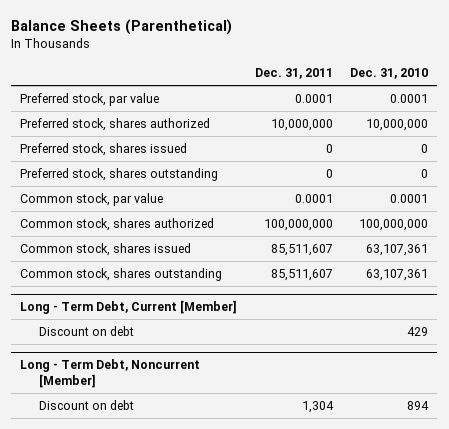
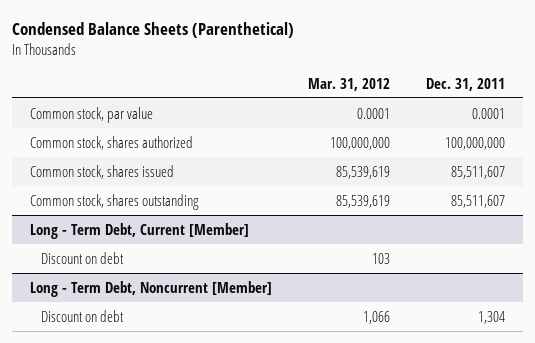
[11,18,233,35] Balance Sheets (Parenthetical) -> [11,21,294,38] Condensed Balance Sheets (Parenthetical)
[350,68,429,80] Dec. 31, 2010 -> none
none -> [308,77,391,91] Mar. 31, 2012
[20,92,160,106] Preferred stock, par value -> none
[20,117,211,131] Preferred stock, shares authorized -> none
[20,142,188,156] Preferred stock, shares issued -> none
[20,167,219,181] Preferred stock, shares outstanding -> none

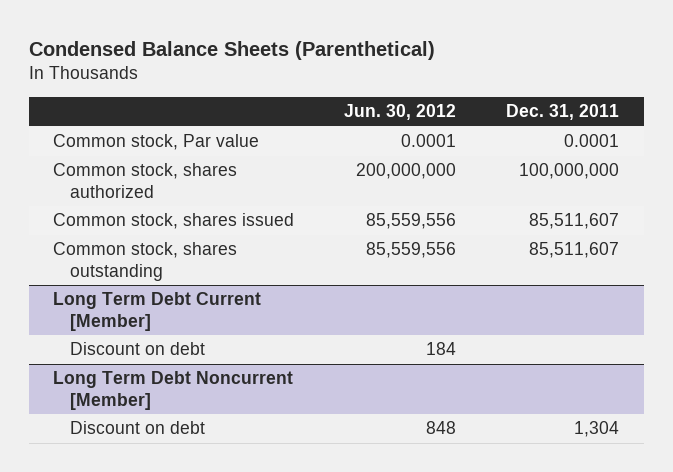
[308,77,391,91] Mar. 31, 2012 -> none
none -> [344,104,457,121] Jun. 30, 2012
[29,106,153,123] Common stock, par value -> [53,134,260,151] Common stock, Par value
[29,222,249,239] Long - Term Debt, Current [Member] -> [53,292,262,332] Long Term Debt Current [Member]
[29,280,272,297] Long - Term Debt, Noncurrent [Member] -> [53,371,294,411] Long Term Debt Noncurrent [Member]

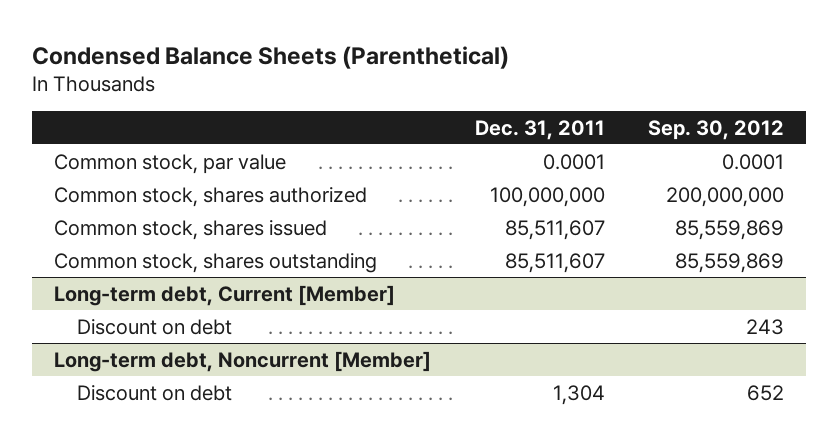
[344,104,457,121] Jun. 30, 2012 -> none
none -> [648,119,785,140] Sep. 30, 2012
[53,134,260,151] Common stock, Par value -> [53,153,286,174] Common stock, par value
[53,292,262,332] Long Term Debt Current [Member] -> [53,284,395,306] Long-term debt, Current [Member]
[53,371,294,411] Long Term Debt Noncurrent [Member] -> [53,350,431,372] Long-term debt, Noncurrent [Member]

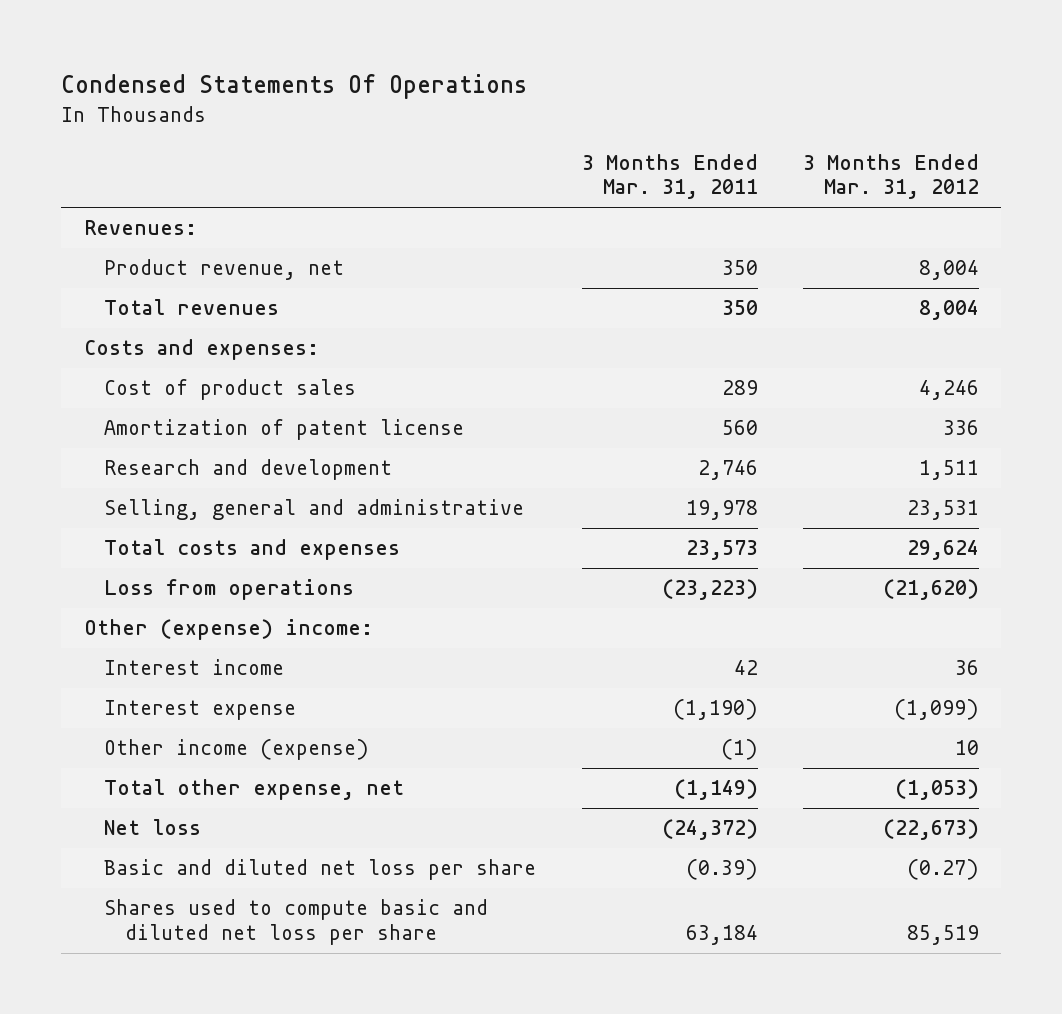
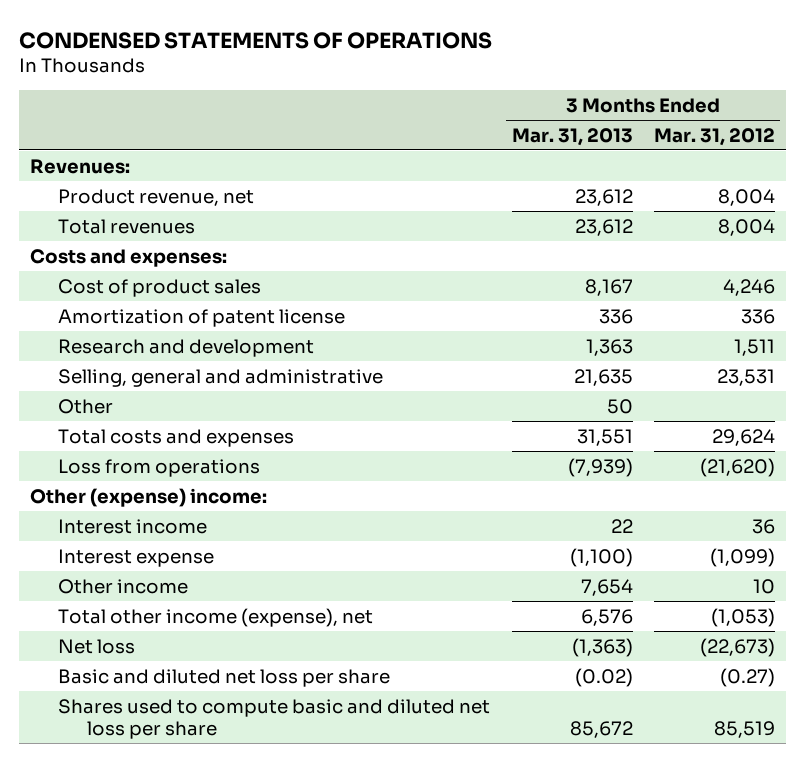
[60,74,527,100] Condensed Statements Of Operations -> [19,31,493,49] CONDENSED STATEMENTS OF OPERATIONS
[581,154,758,200] 3 Months Ended Mar. 31, 2011 -> none
none -> [511,127,633,146] Mar. 31, 2013
none -> [58,398,114,414] Other
[104,739,370,761] Other income (expense) -> [58,578,189,594] Other income
[104,779,405,801] Total other expense, net -> [58,607,374,627] Total other income (expense), net

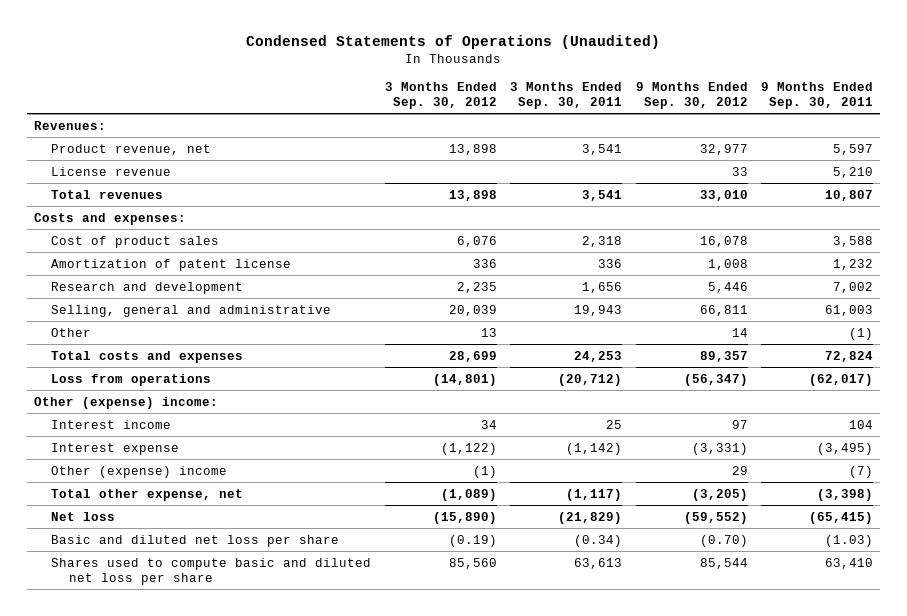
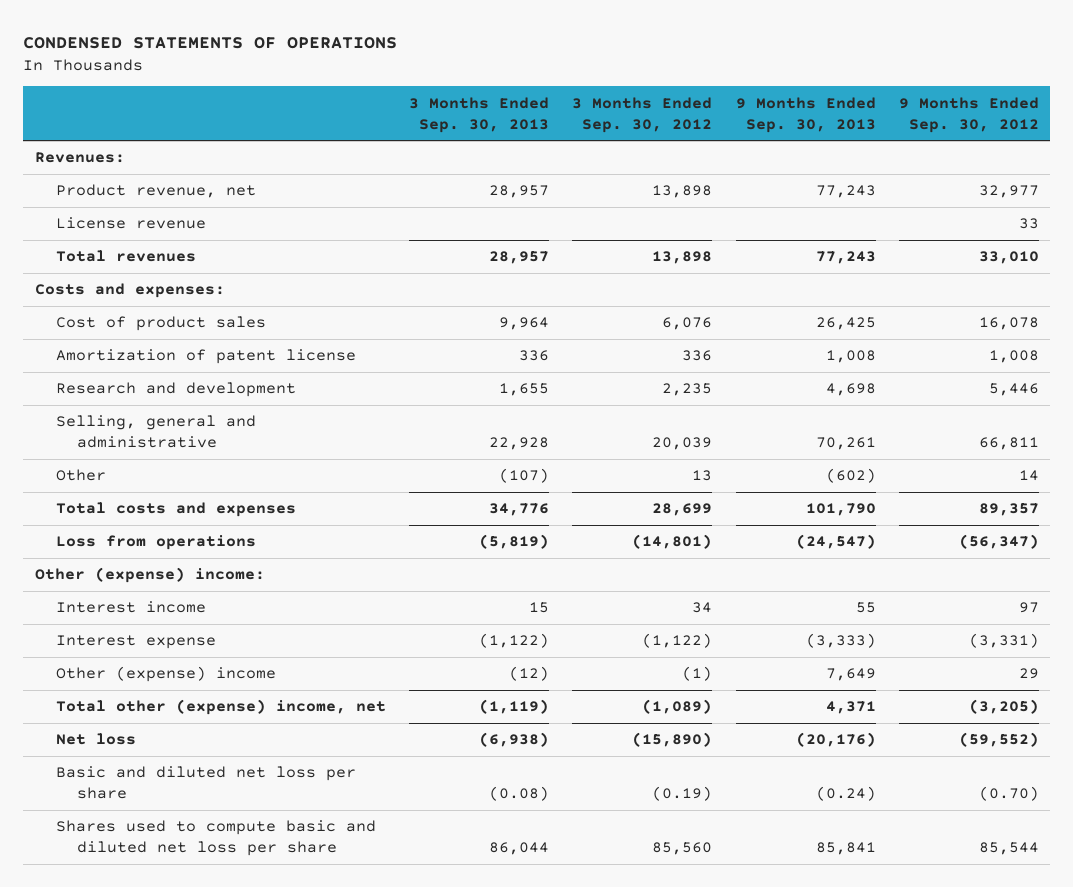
[246,35,661,50] Condensed Statements of Operations (Unaudited) -> [22,37,397,50] CONDENSED STATEMENTS OF OPERATIONS
[510,81,623,110] 3 Months Ended Sep. 30, 2011 -> none
[761,81,874,110] 9 Months Ended Sep. 30, 2011 -> none
none -> [408,96,549,133] 3 Months Ended Sep. 30, 2013
none -> [735,96,876,133] 9 Months Ended Sep. 30, 2013
[51,488,244,501] Total other expense, net -> [55,699,386,716] Total other (expense) income, net

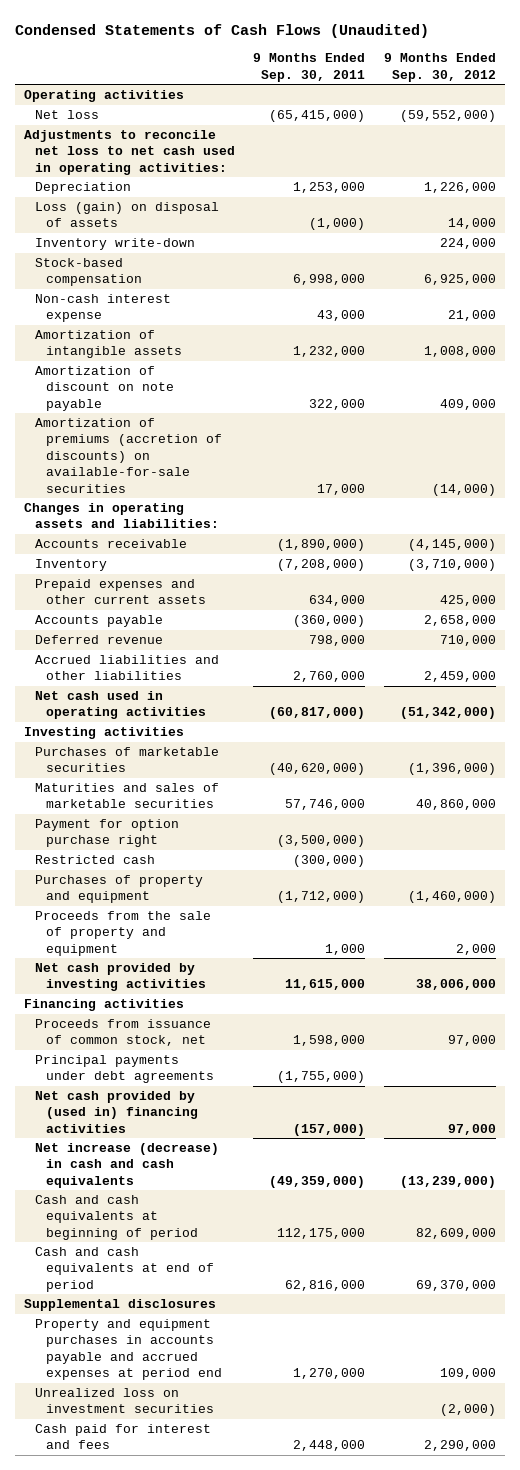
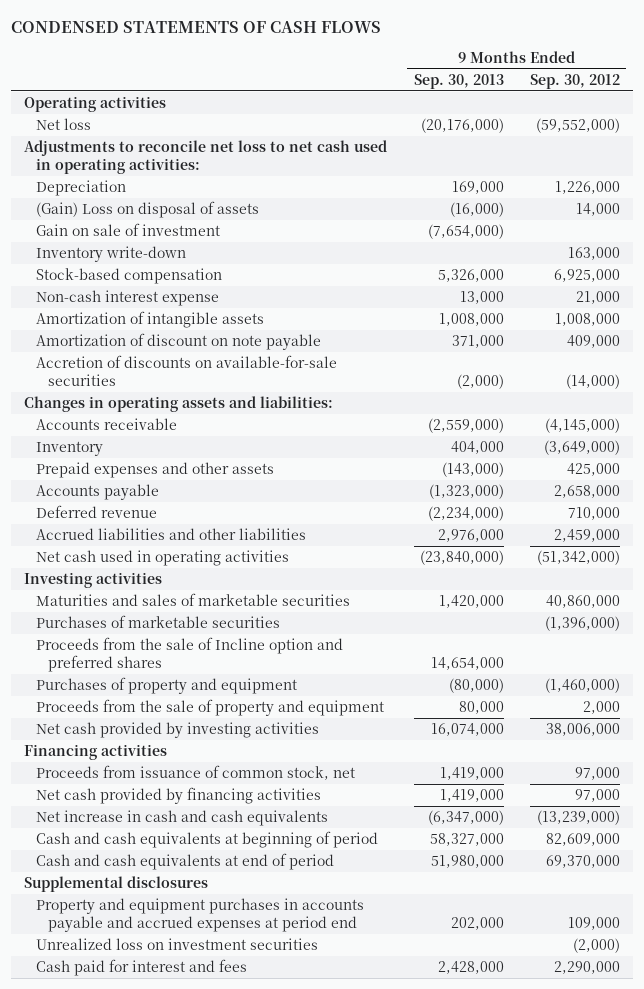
[14,24,429,39] Condensed Statements of Cash Flows (Unaudited) -> [11,21,382,34] CONDENSED STATEMENTS OF CASH FLOWS
[253,53,366,82] 9 Months Ended Sep. 30, 2011 -> none
none -> [413,73,504,89] Sep. 30, 2013
[35,202,220,228] Loss (gain) on disposal of assets -> [35,201,259,219] (Gain) Loss on disposal of assets
none -> [35,223,220,237] Gain on sale of investment
[439,238,496,250] 224,000 -> [567,247,620,261] 163,000
[35,418,223,493] Amortization of premiums (accretion of discounts) on available-for-sale securities -> [35,355,337,386] Accretion of discounts on available-for-sale securities
[407,559,496,572] (3,710,000) -> [543,440,620,456] (3,649,000)
[35,579,207,605] Prepaid expenses and other current assets -> [35,462,274,479] Prepaid expenses and other assets
[35,819,180,848] Payment for option purchase right -> none
[35,855,156,865] Restricted cash -> none
[35,747,220,773] Purchases of marketable securities -> [35,615,280,629] Purchases of marketable securities
none -> [35,637,343,672] Proceeds from the sale of Incline option and preferred shares
[35,1055,215,1084] Principal payments under debt agreements -> none
[35,1091,199,1133] Net cash provided by (used in) financing activities -> [35,787,321,805] Net cash provided by financing activities
[35,1143,220,1188] Net increase (decrease) in cash and cash equivalents -> [35,810,328,827] Net increase in cash and cash equivalents

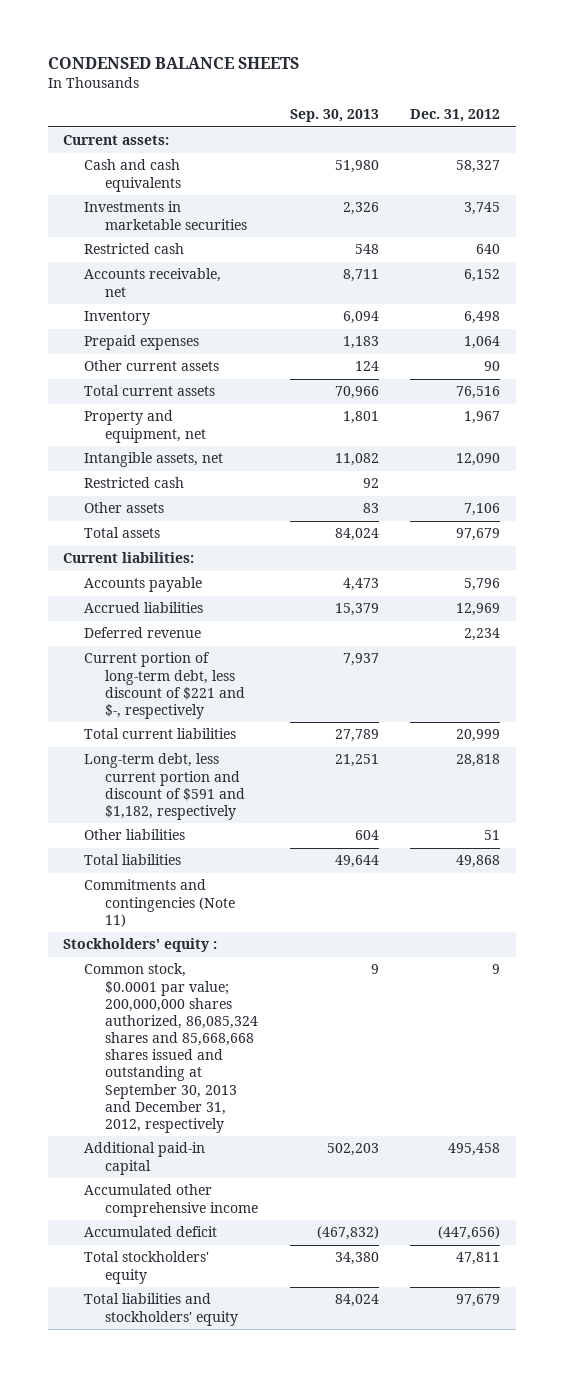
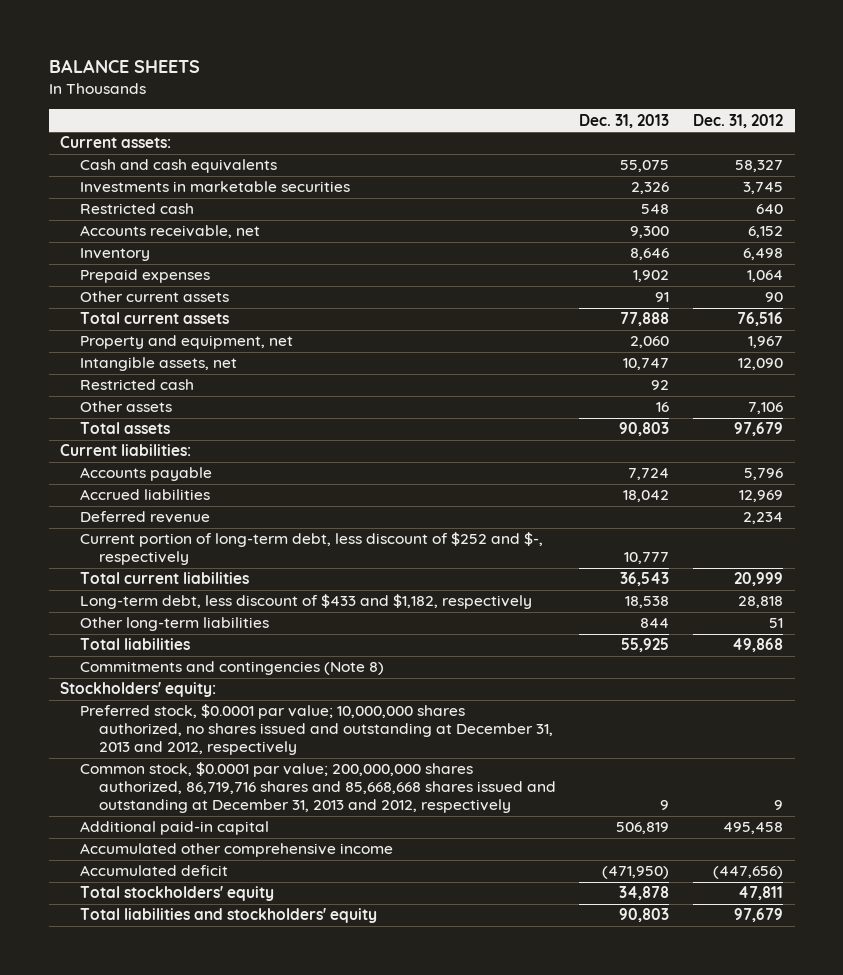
[47,57,299,70] CONDENSED BALANCE SHEETS -> [48,58,200,73] BALANCE SHEETS
[289,109,379,123] Sep. 30, 2013 -> none
none -> [579,113,670,128] Dec. 31, 2013
[84,652,246,719] Current portion of long-term debt, less discount of $221 and $-, respectively -> [79,532,543,566] Current portion of long-term debt, less discount of $252 and $-, respectively
[84,753,246,820] Long-term debt, less current portion and discount of $591 and $1,182, respectively -> [79,594,532,610] Long-term debt, less discount of $433 and $1,182, respectively
[84,829,186,841] Other liabilities -> [79,617,269,632] Other long-term liabilities
[84,879,236,927] Commitments and contingencies (Note 11) -> [79,661,384,676] Commitments and contingencies (Note 8)
[63,938,218,953] Stockholders' equity : -> [60,682,217,698] Stockholders' equity:
none -> [79,704,554,756] Preferred stock, $0.0001 par value; 10,000,000 shares authorized, no shares issued and outstanding at December 31, 2013 and 2012, respectively
[84,963,259,1133] Common stock, $0.0001 par value; 200,000,000 shares authorized, 86,085,324 shares and 85,668,668 shares issued and outstanding at September 30, 2013 and December 31, 2012, respectively -> [79,762,557,814] Common stock, $0.0001 par value; 200,000,000 shares authorized, 86,719,716 shares and 85,668,668 shares issued and outstanding at December 31, 2013 and 2012, respectively

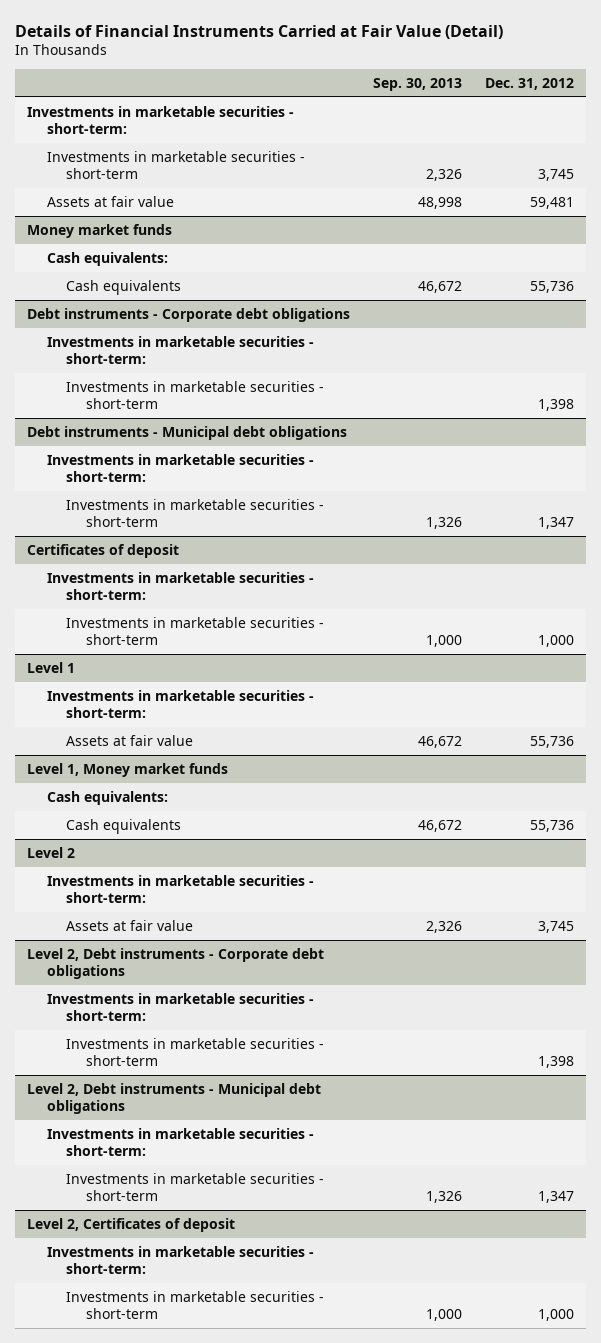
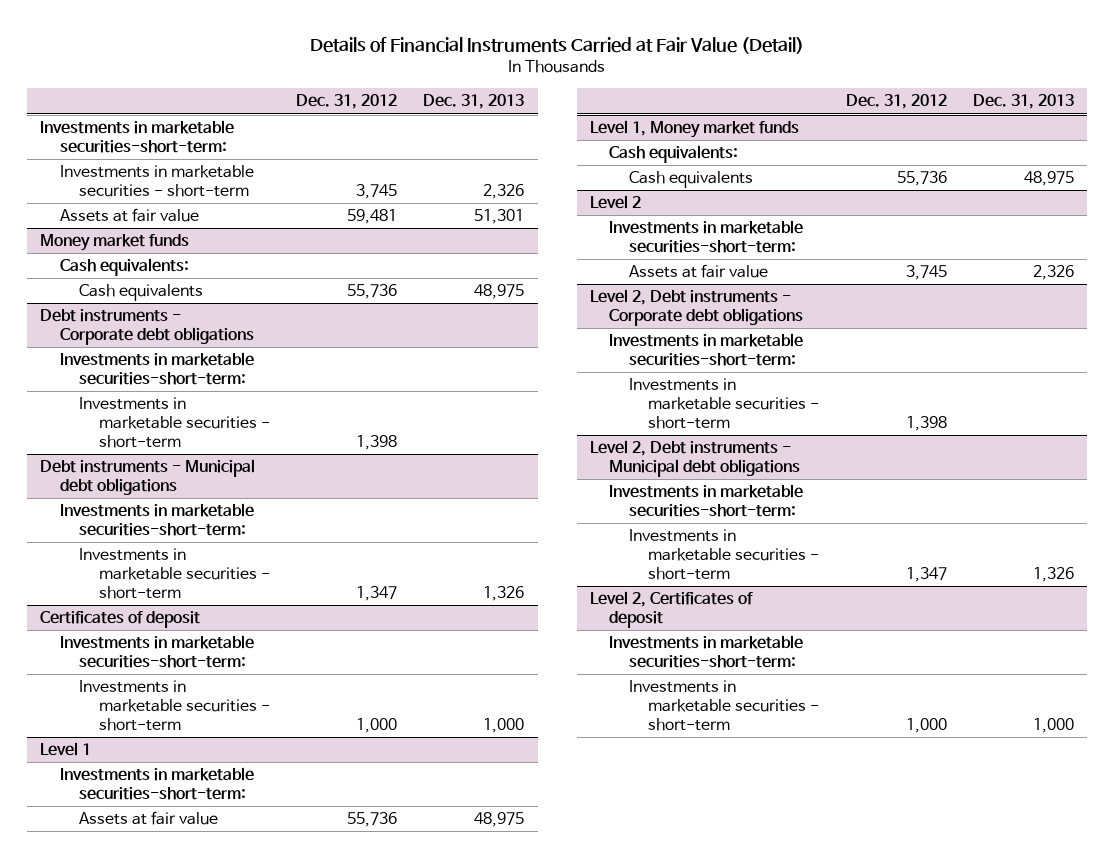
[373,77,463,91] Sep. 30, 2013 -> none
none -> [423,94,525,110] Dec. 31, 2013
[26,105,294,134] Investments in marketable securities - short-term: -> [40,120,235,154] Investments in marketable securities-short-term:
[46,335,314,364] Investments in marketable securities - short-term: -> [59,352,254,386] Investments in marketable securities-short-term:
[46,453,314,482] Investments in marketable securities - short-term: -> [59,503,254,537] Investments in marketable securities-short-term:
[46,571,314,600] Investments in marketable securities - short-term: -> [59,635,254,669] Investments in marketable securities-short-term:
[46,689,314,718] Investments in marketable securities - short-term: -> [59,767,254,801] Investments in marketable securities-short-term:
[46,874,314,903] Investments in marketable securities - short-term: -> [609,220,804,254] Investments in marketable securities-short-term:
[46,992,314,1021] Investments in marketable securities - short-term: -> [609,333,804,367] Investments in marketable securities-short-term:
[46,1127,314,1156] Investments in marketable securities - short-term: -> [609,484,804,518] Investments in marketable securities-short-term:
[46,1245,314,1274] Investments in marketable securities - short-term: -> [609,635,804,669] Investments in marketable securities-short-term:

